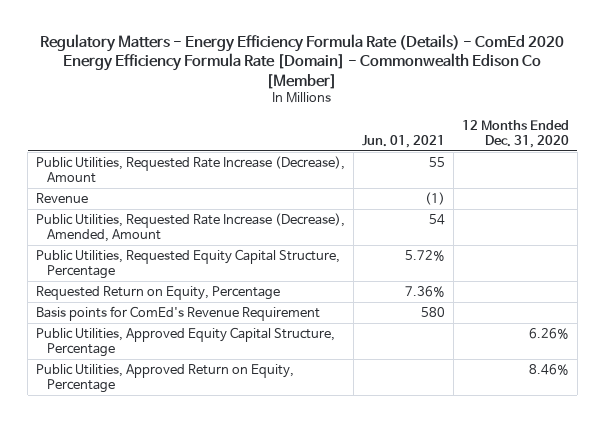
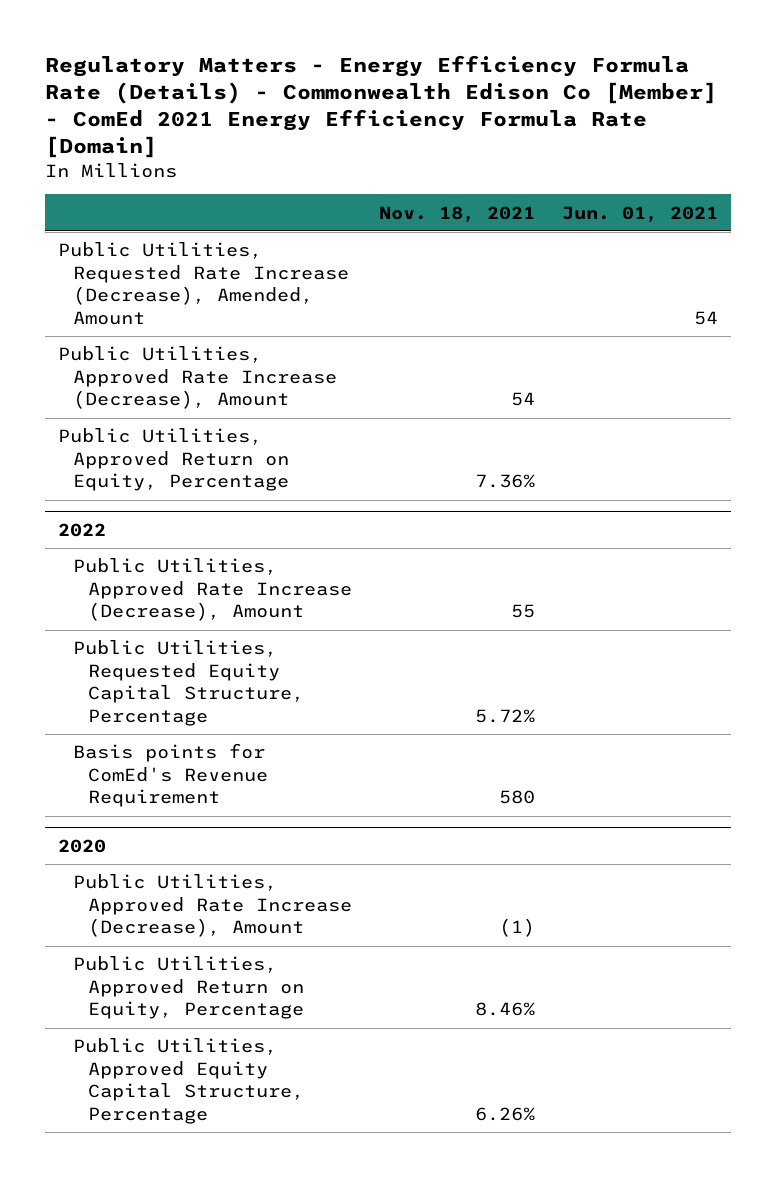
[40,34,565,89] Regulatory Matters - Energy Efficiency Formula Rate (Details) - ComEd 2020 Energy Efficiency Formula Rate [Domain] - Commonwealth Edison Co [Member] -> [44,54,717,159] Regulatory Matters - Energy Efficiency Formula Rate (Details) - Commonwealth Edison Co [Member] - ComEd 2021 Energy Efficiency Formula Rate [Domain]
[461,120,569,148] 12 Months Ended Dec. 31, 2020 -> none
none -> [378,205,535,223] Nov. 18, 2021
[36,156,346,183] Public Utilities, Requested Rate Increase (Decrease), Amount -> none
[36,193,89,204] Revenue -> none
[36,249,341,279] Public Utilities, Requested Equity Capital Structure, Percentage -> none
[36,286,281,301] Requested Return on Equity, Percentage -> none
[36,306,321,322] Basis points for ComEd's Revenue Requirement -> none
[36,327,336,357] Public Utilities, Approved Equity Capital Structure, Percentage -> none
none -> [57,346,337,410] Public Utilities, Approved Rate Increase (Decrease), Amount
none -> [57,522,106,537] 2022
none -> [72,558,352,622] Public Utilities, Approved Rate Increase (Decrease), Amount
none -> [72,640,304,727] Public Utilities, Requested Equity Capital Structure, Percentage
none -> [72,743,268,808] Basis points for ComEd's Revenue Requirement
none -> [57,838,106,853] 2020
none -> [72,874,352,938] Public Utilities, Approved Rate Increase (Decrease), Amount
none -> [72,956,304,1020] Public Utilities, Approved Return on Equity, Percentage
none -> [72,1038,304,1125] Public Utilities, Approved Equity Capital Structure, Percentage

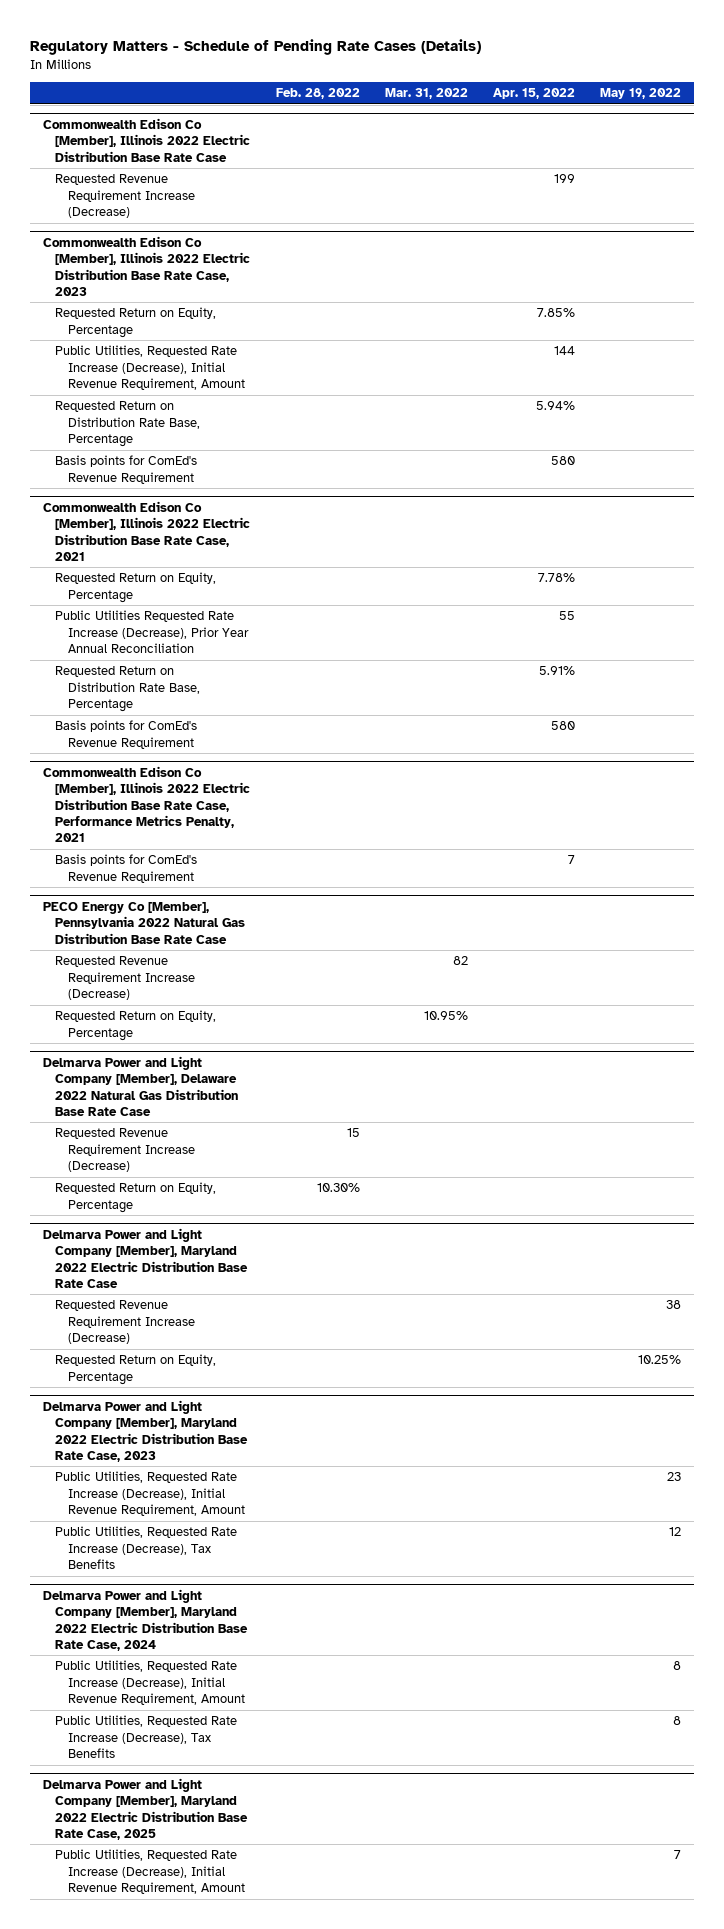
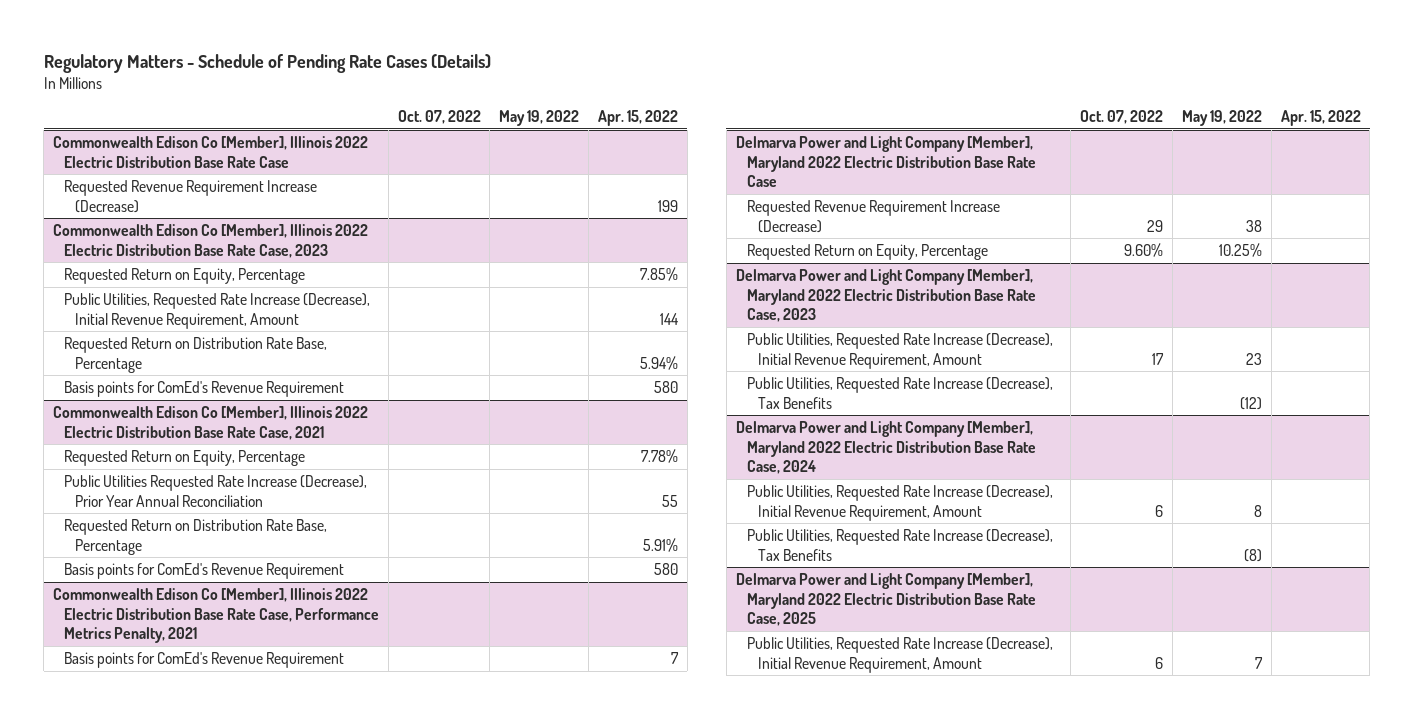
[275,88,360,100] Feb. 28, 2022 -> none
[384,88,468,100] Mar. 31, 2022 -> none
none -> [397,110,481,125] Oct. 07, 2022
[43,901,246,944] PECO Energy Co [Member], Pennsylvania 2022 Natural Gas Distribution Base Rate Case -> none
[55,956,195,1001] Requested Revenue Requirement Increase (Decrease) -> none
[55,1010,217,1041] Requested Return on Equity, Percentage -> none
[43,1055,239,1116] Delmarva Power and Light Company [Member], Delaware 2022 Natural Gas Distribution Base Rate Case -> none
[55,1128,195,1173] Requested Revenue Requirement Increase (Decrease) -> none
[55,1182,217,1213] Requested Return on Equity, Percentage -> none
[669,1527,682,1537] 12 -> [1239,396,1262,410] (12)
[673,1716,682,1726] 8 -> [1243,548,1262,562] (8)

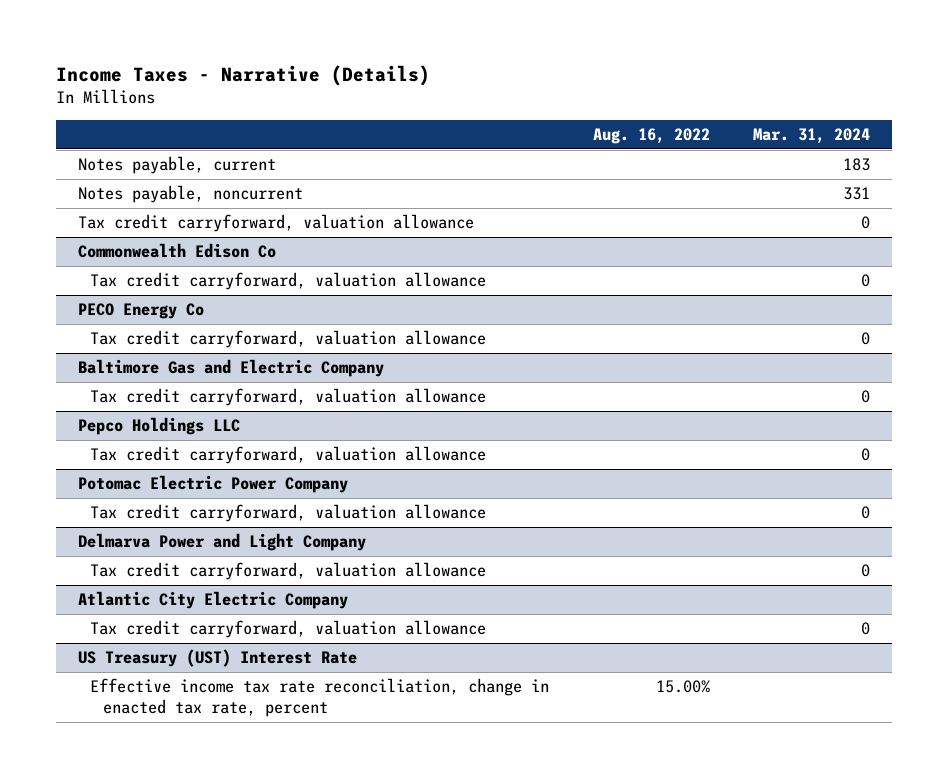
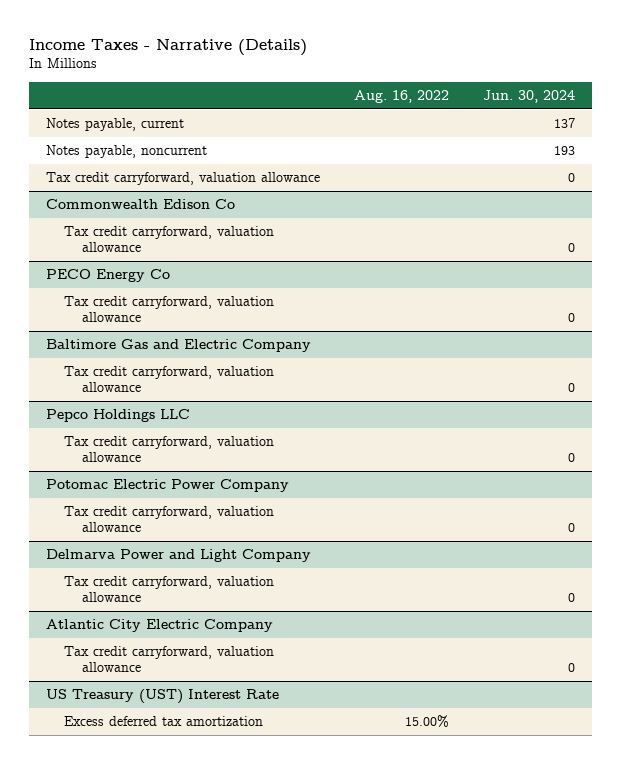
[753,127,871,144] Mar. 31, 2024 -> none
none -> [483,89,576,103] Jun. 30, 2024
[90,678,550,717] Effective income tax rate reconciliation, change in enacted tax rate, percent -> [64,715,264,726] Excess deferred tax amortization

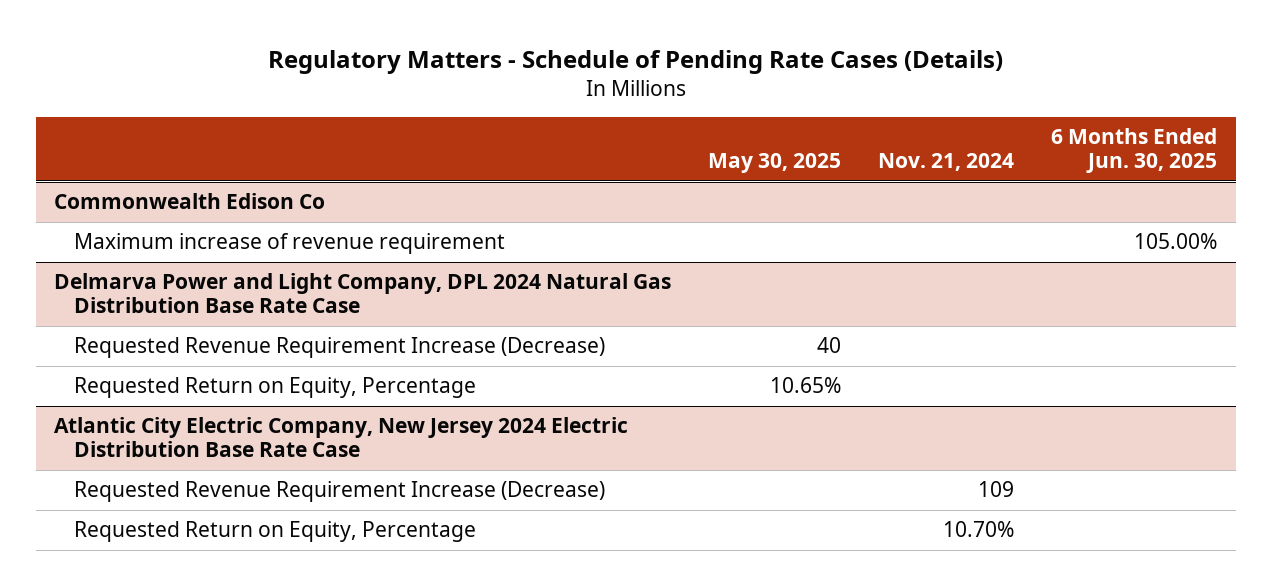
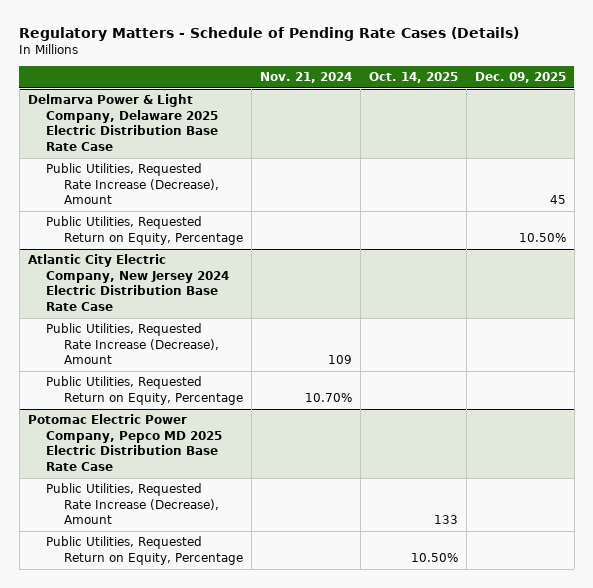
[708,153,842,174] May 30, 2025 -> none
[1051,128,1218,174] 6 Months Ended Jun. 30, 2025 -> none
none -> [368,72,458,84] Oct. 14, 2025
none -> [474,72,566,84] Dec. 09, 2025
[54,193,326,210] Commonwealth Edison Co -> none
[74,233,506,255] Maximum increase of revenue requirement -> none
[54,273,672,314] Delmarva Power and Light Company, DPL 2024 Natural Gas Distribution Base Rate Case -> [27,94,218,151] Delmarva Power & Light Company, Delaware 2025 Electric Distribution Base Rate Case
[74,337,606,359] Requested Revenue Requirement Increase (Decrease) -> [45,163,219,205] Public Utilities, Requested Rate Increase (Decrease), Amount
[74,377,477,399] Requested Return on Equity, Percentage -> [45,216,243,245] Public Utilities, Requested Return on Equity, Percentage
[74,481,606,503] Requested Revenue Requirement Increase (Decrease) -> [45,323,219,365] Public Utilities, Requested Rate Increase (Decrease), Amount
[74,521,477,543] Requested Return on Equity, Percentage -> [45,376,243,405] Public Utilities, Requested Return on Equity, Percentage
none -> [27,414,222,471] Potomac Electric Power Company, Pepco MD 2025 Electric Distribution Base Rate Case
none -> [45,483,219,525] Public Utilities, Requested Rate Increase (Decrease), Amount
none -> [45,536,243,565] Public Utilities, Requested Return on Equity, Percentage

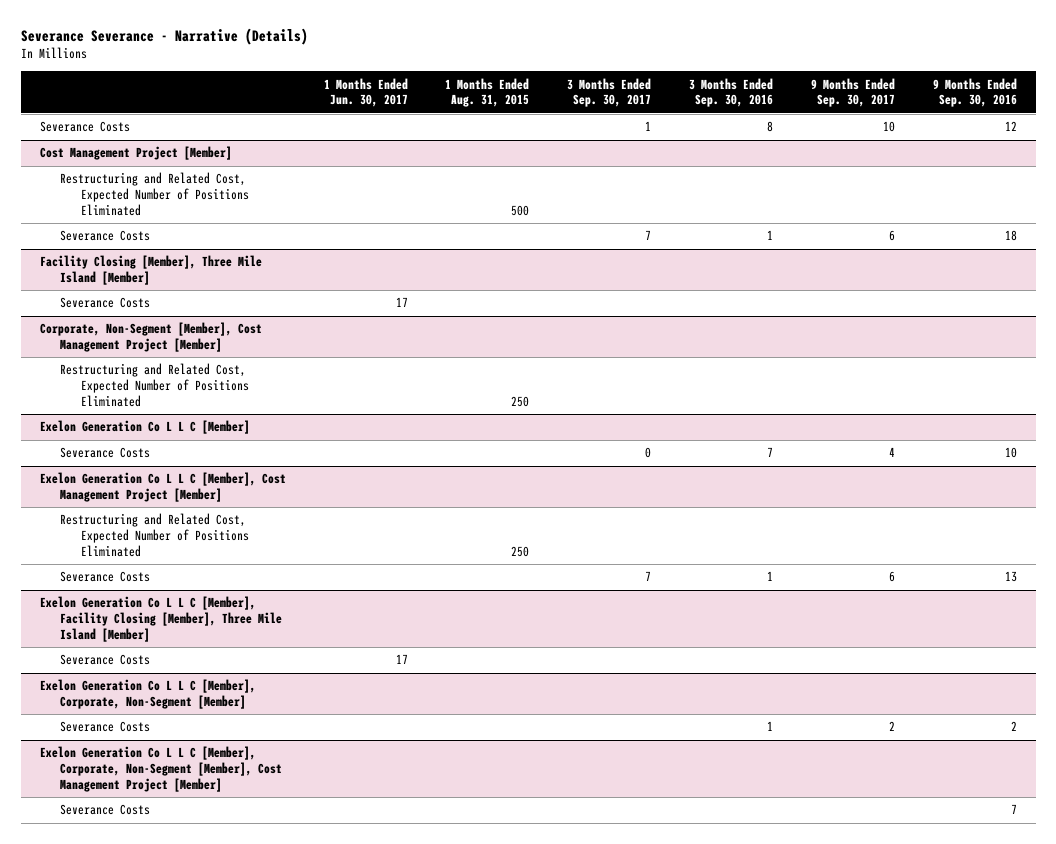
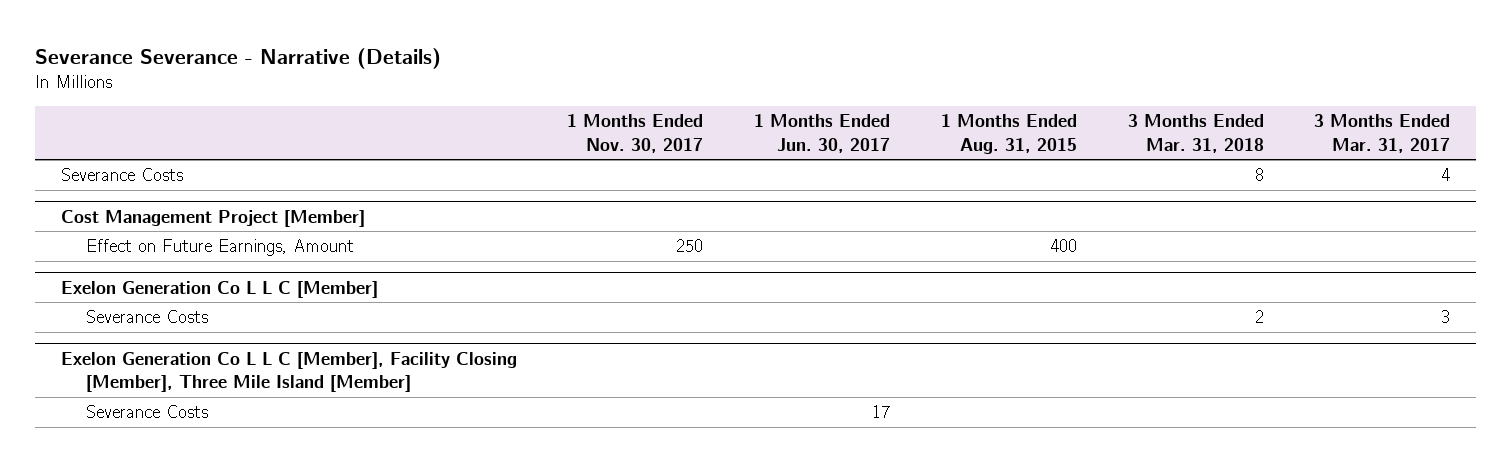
[567,77,652,108] 3 Months Ended Sep. 30, 2017 -> none
[689,77,774,108] 3 Months Ended Sep. 30, 2016 -> none
[810,77,895,108] 9 Months Ended Sep. 30, 2017 -> none
[932,77,1017,108] 9 Months Ended Sep. 30, 2016 -> none
none -> [567,114,704,153] 1 Months Ended Nov. 30, 2017
none -> [1127,114,1264,153] 3 Months Ended Mar. 31, 2018
none -> [1314,114,1451,153] 3 Months Ended Mar. 31, 2017
[60,172,249,216] Restructuring and Related Cost, Expected Number of Positions Eliminated -> none
[60,230,151,242] Severance Costs -> none
[39,255,262,285] Facility Closing [Member], Three Mile Island [Member] -> none
[60,297,151,309] Severance Costs -> none
[39,322,262,352] Corporate, Non-Segment [Member], Cost Management Project [Member] -> none
[60,363,249,407] Restructuring and Related Cost, Expected Number of Positions Eliminated -> none
none -> [85,239,354,257] Effect on Future Earnings, Amount
[39,472,286,502] Exelon Generation Co L L C [Member], Cost Management Project [Member] -> none
[60,513,249,557] Restructuring and Related Cost, Expected Number of Positions Eliminated -> none
[60,571,151,583] Severance Costs -> none
[39,679,256,709] Exelon Generation Co L L C [Member], Corporate, Non-Segment [Member] -> none
[60,721,151,733] Severance Costs -> none
[39,746,283,792] Exelon Generation Co L L C [Member], Corporate, Non-Segment [Member], Cost Management Project [Member] -> none
[60,804,151,816] Severance Costs -> none

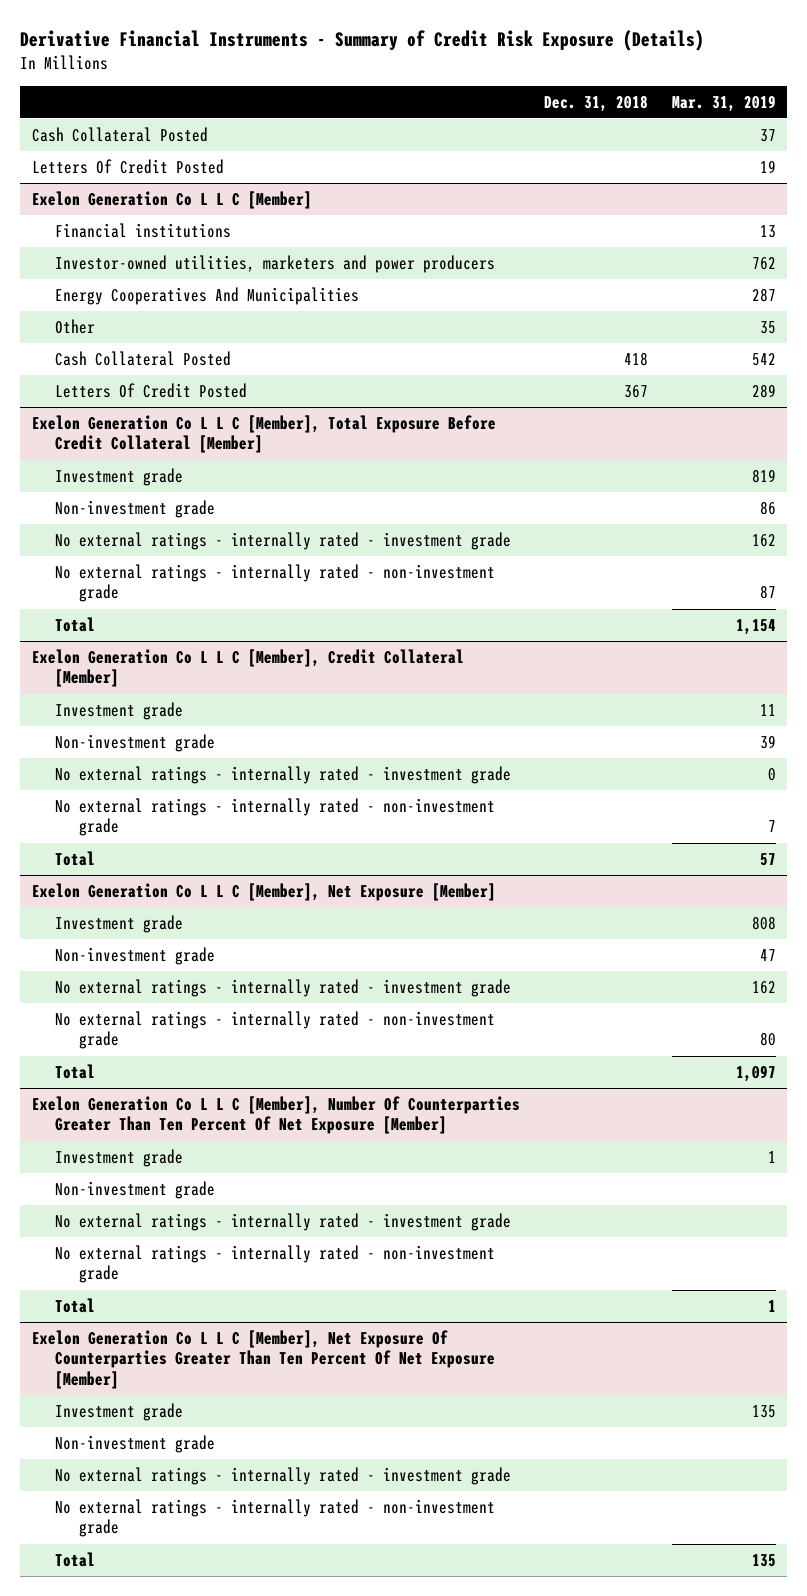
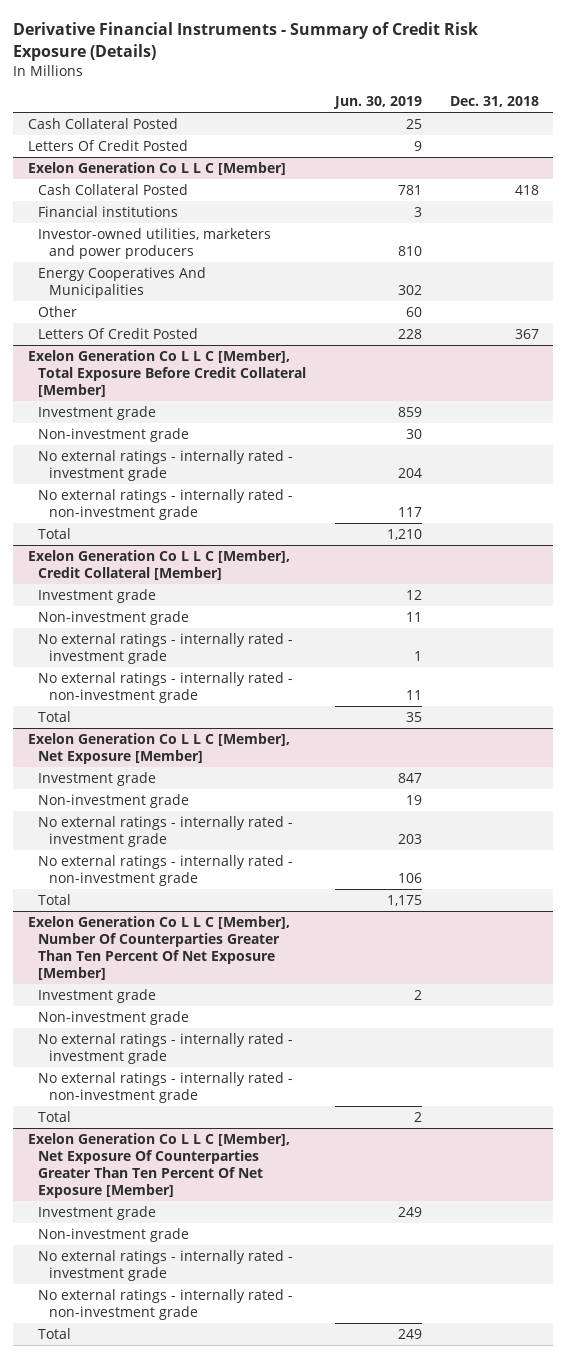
[671,94,776,112] Mar. 31, 2019 -> none
none -> [332,96,422,110] Jun. 30, 2019
[55,351,232,367] Cash Collateral Posted -> [38,184,189,196] Cash Collateral Posted

